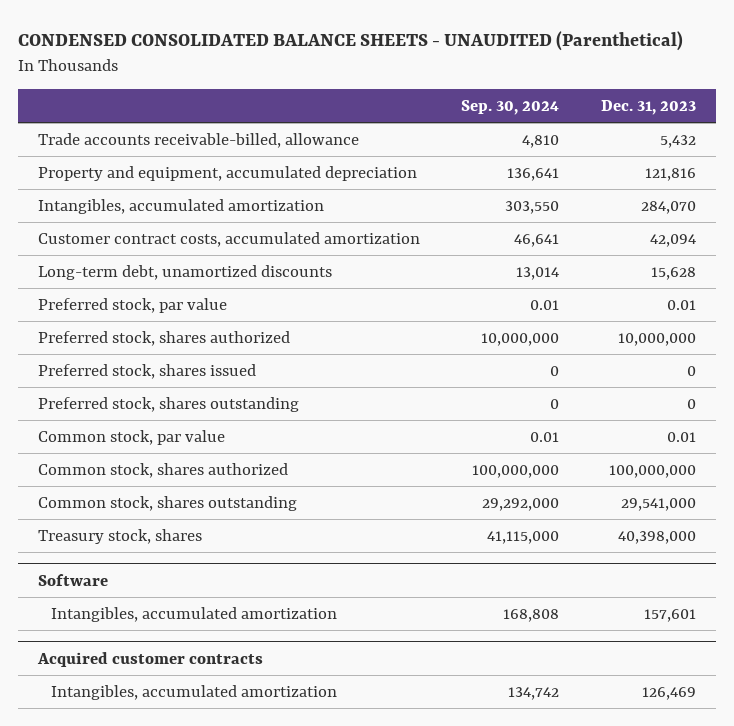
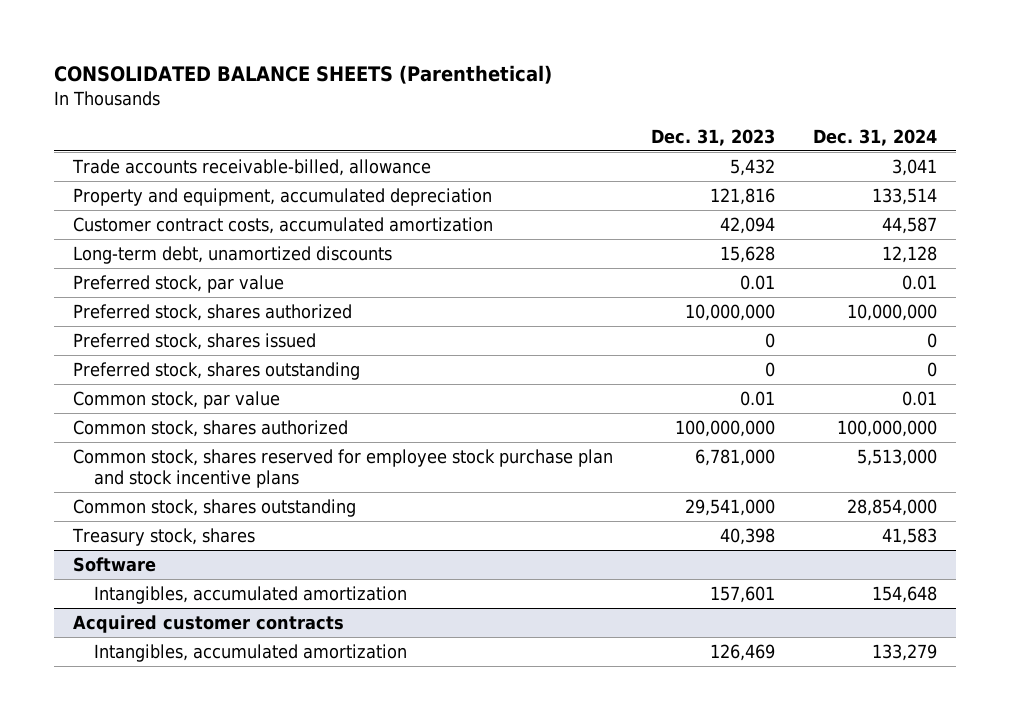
[17,31,683,52] CONDENSED CONSOLIDATED BALANCE SHEETS - UNAUDITED (Parenthetical) -> [53,64,552,84] CONSOLIDATED BALANCE SHEETS (Parenthetical)
[461,99,560,115] Sep. 30, 2024 -> none
none -> [813,128,938,146] Dec. 31, 2024
[38,198,325,214] Intangibles, accumulated amortization -> none
none -> [72,448,613,488] Common stock, shares reserved for employee stock purchase plan and stock incentive plans
[617,530,696,544] 40,398,000 -> [719,527,775,545] 40,398

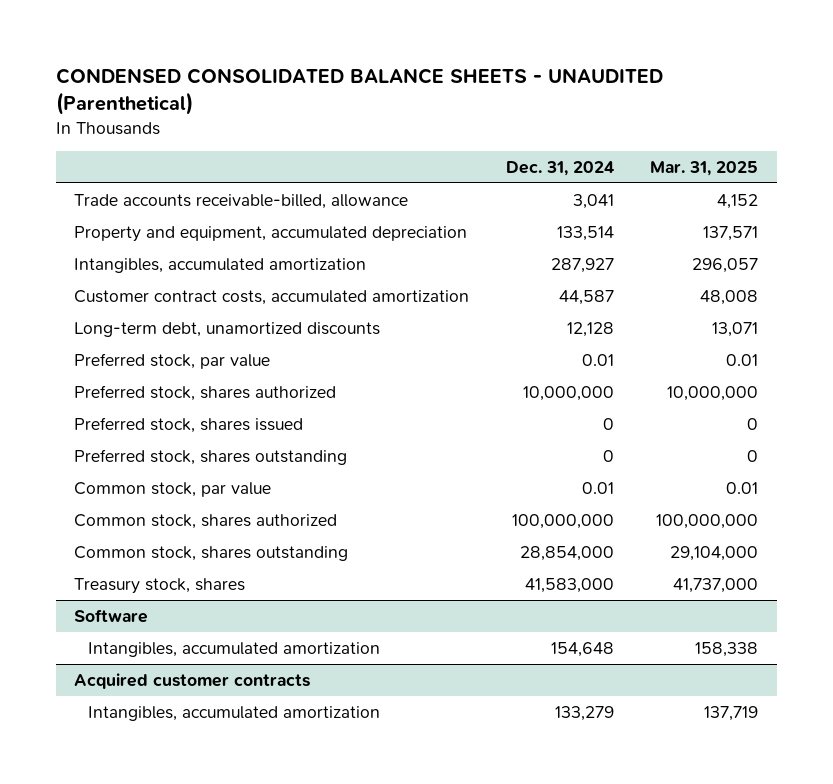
[53,64,552,84] CONSOLIDATED BALANCE SHEETS (Parenthetical) -> [55,67,663,116] CONDENSED CONSOLIDATED BALANCE SHEETS - UNAUDITED (Parenthetical)
[650,128,775,146] Dec. 31, 2023 -> none
none -> [650,160,759,176] Mar. 31, 2025
none -> [74,257,367,273] Intangibles, accumulated amortization
[72,448,613,488] Common stock, shares reserved for employee stock purchase plan and stock incentive plans -> none
[882,527,938,545] 41,583 -> [524,577,614,593] 41,583,000

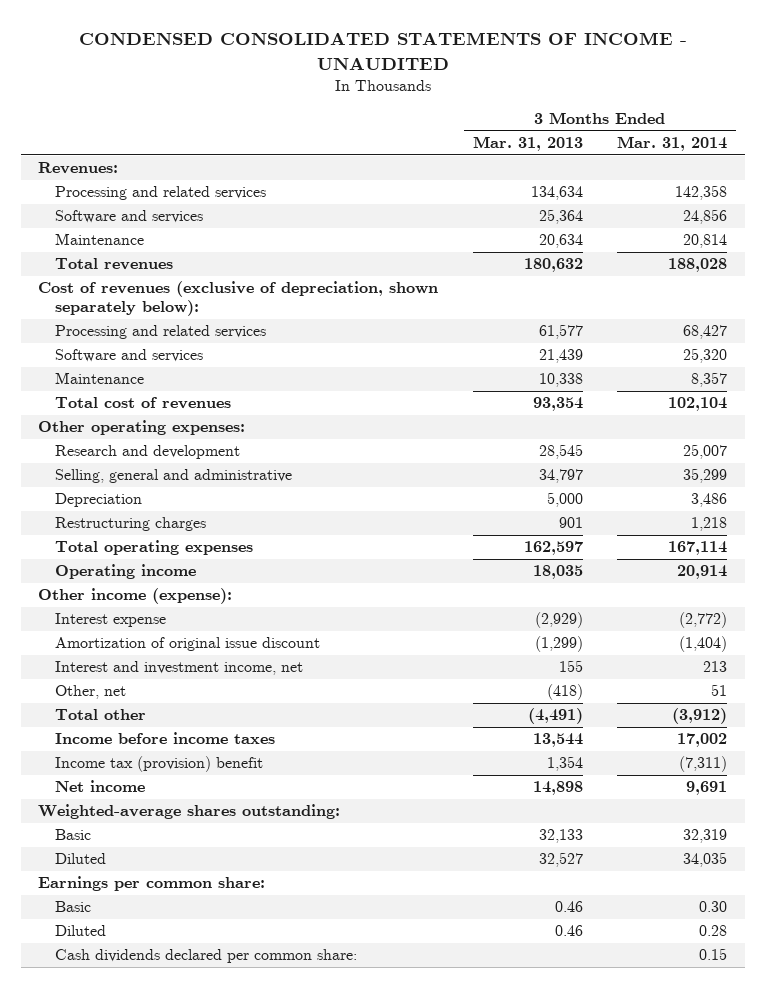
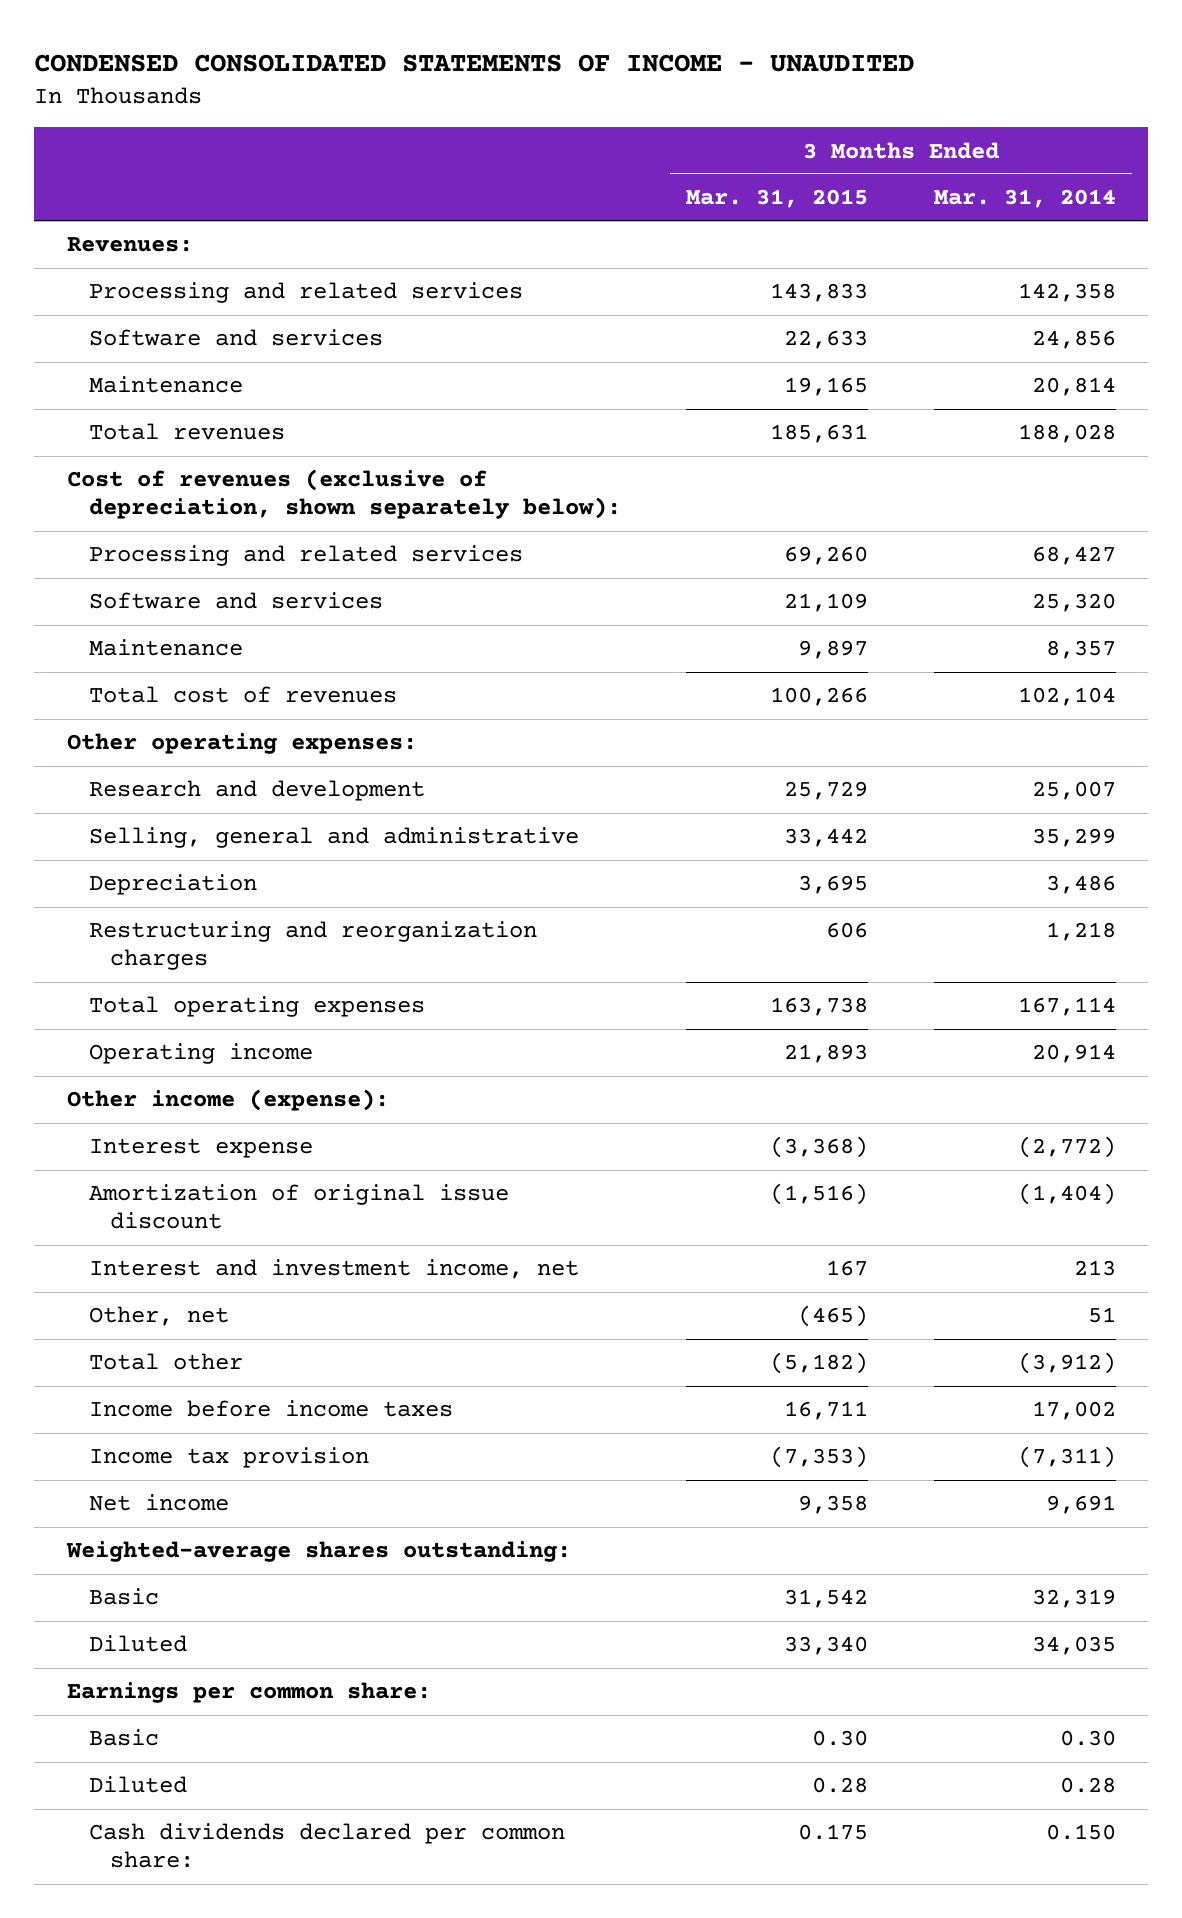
[472,136,583,152] Mar. 31, 2013 -> none
none -> [686,189,869,209] Mar. 31, 2015
[54,517,206,532] Restructuring charges -> [88,921,537,971] Restructuring and reorganization charges
[54,756,263,773] Income tax (provision) benefit -> [88,1447,369,1469] Income tax provision
[699,948,728,961] 0.15 -> [1045,1824,1116,1841] 0.150

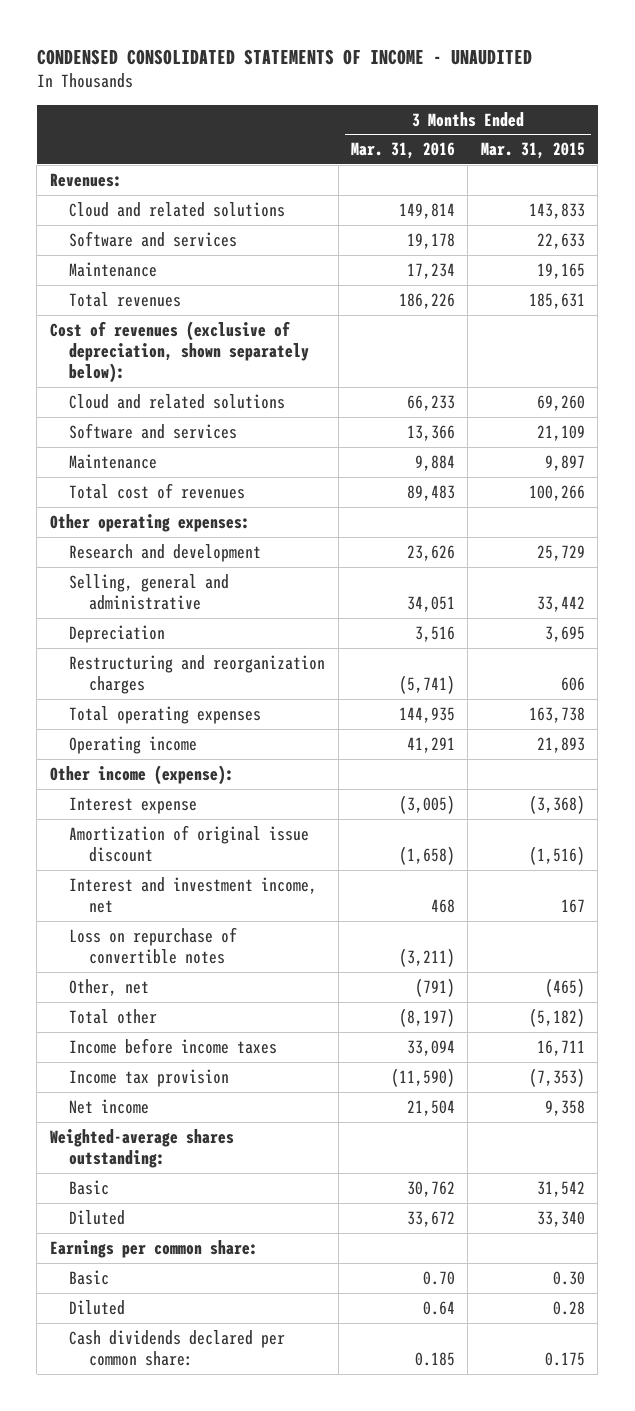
[933,189,1116,209] Mar. 31, 2014 -> none
none -> [351,142,456,160] Mar. 31, 2016
[88,282,523,304] Processing and related services -> [69,201,286,217] Cloud and related solutions
[88,545,523,567] Processing and related services -> [69,393,286,409] Cloud and related solutions
none -> [69,926,238,964] Loss on repurchase of convertible notes

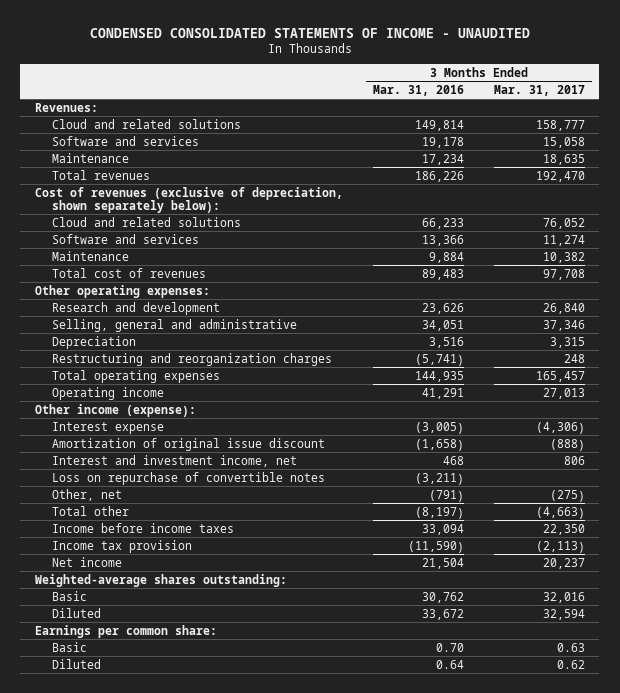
[480,142,585,160] Mar. 31, 2015 -> none
none -> [493,84,585,96] Mar. 31, 2017
[69,1329,286,1366] Cash dividends declared per common share: -> none

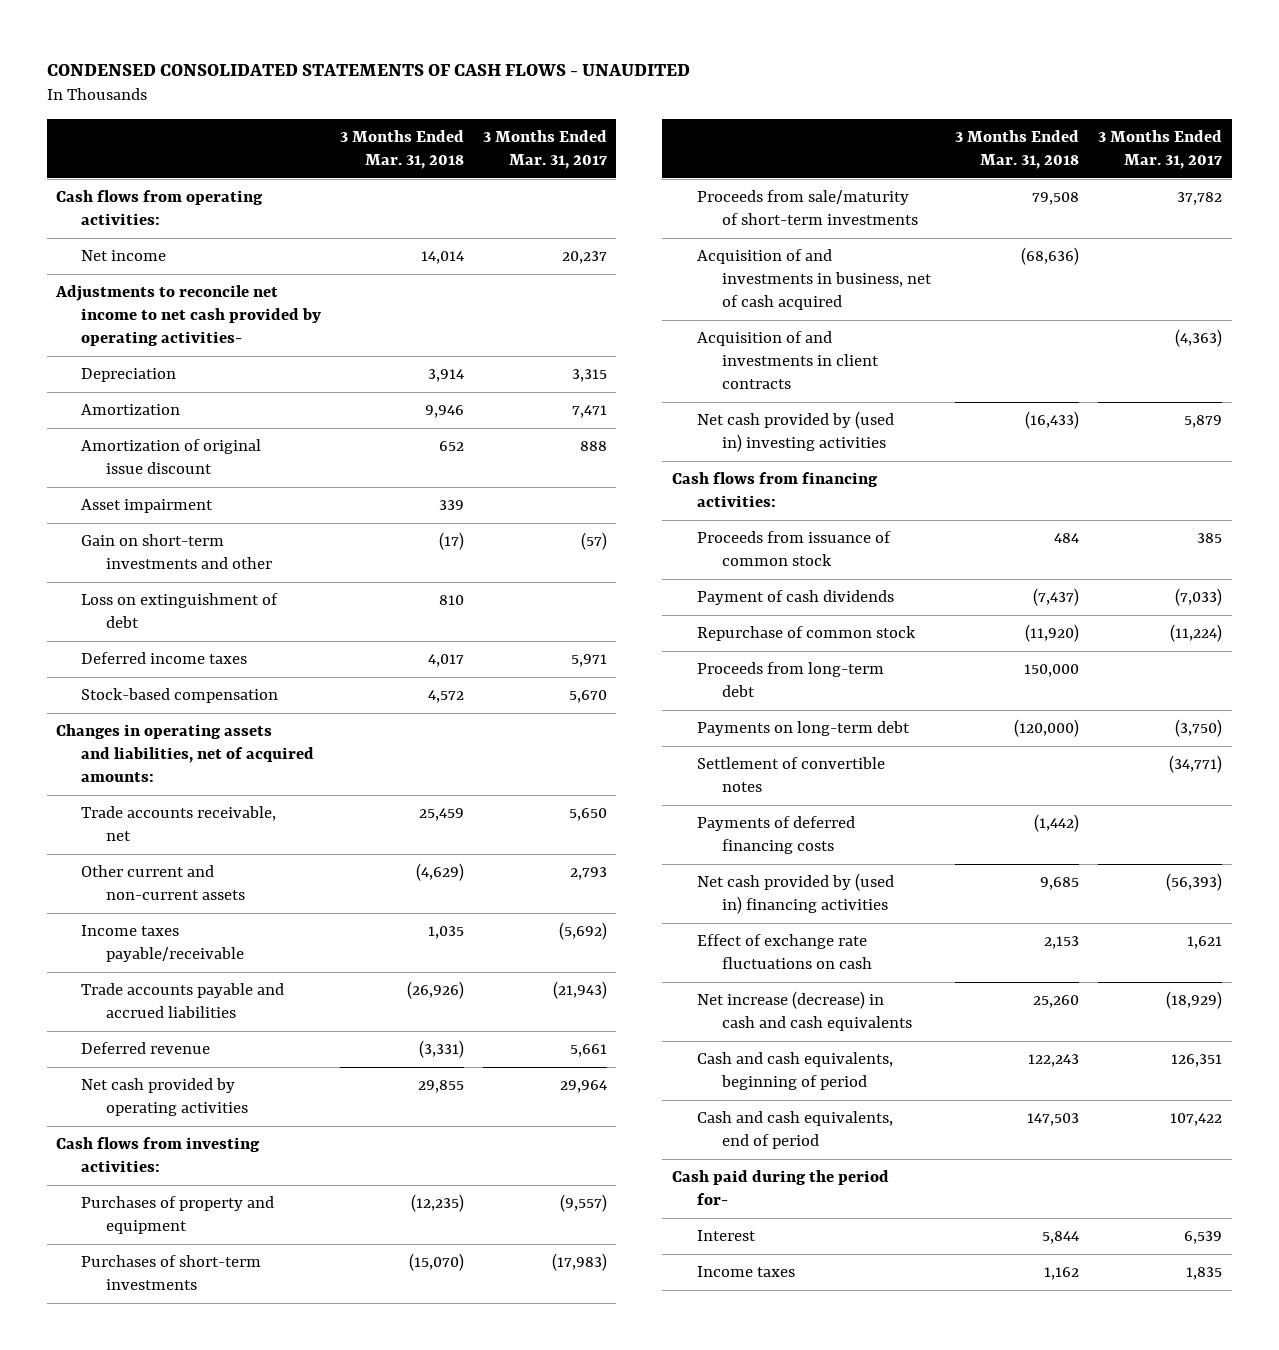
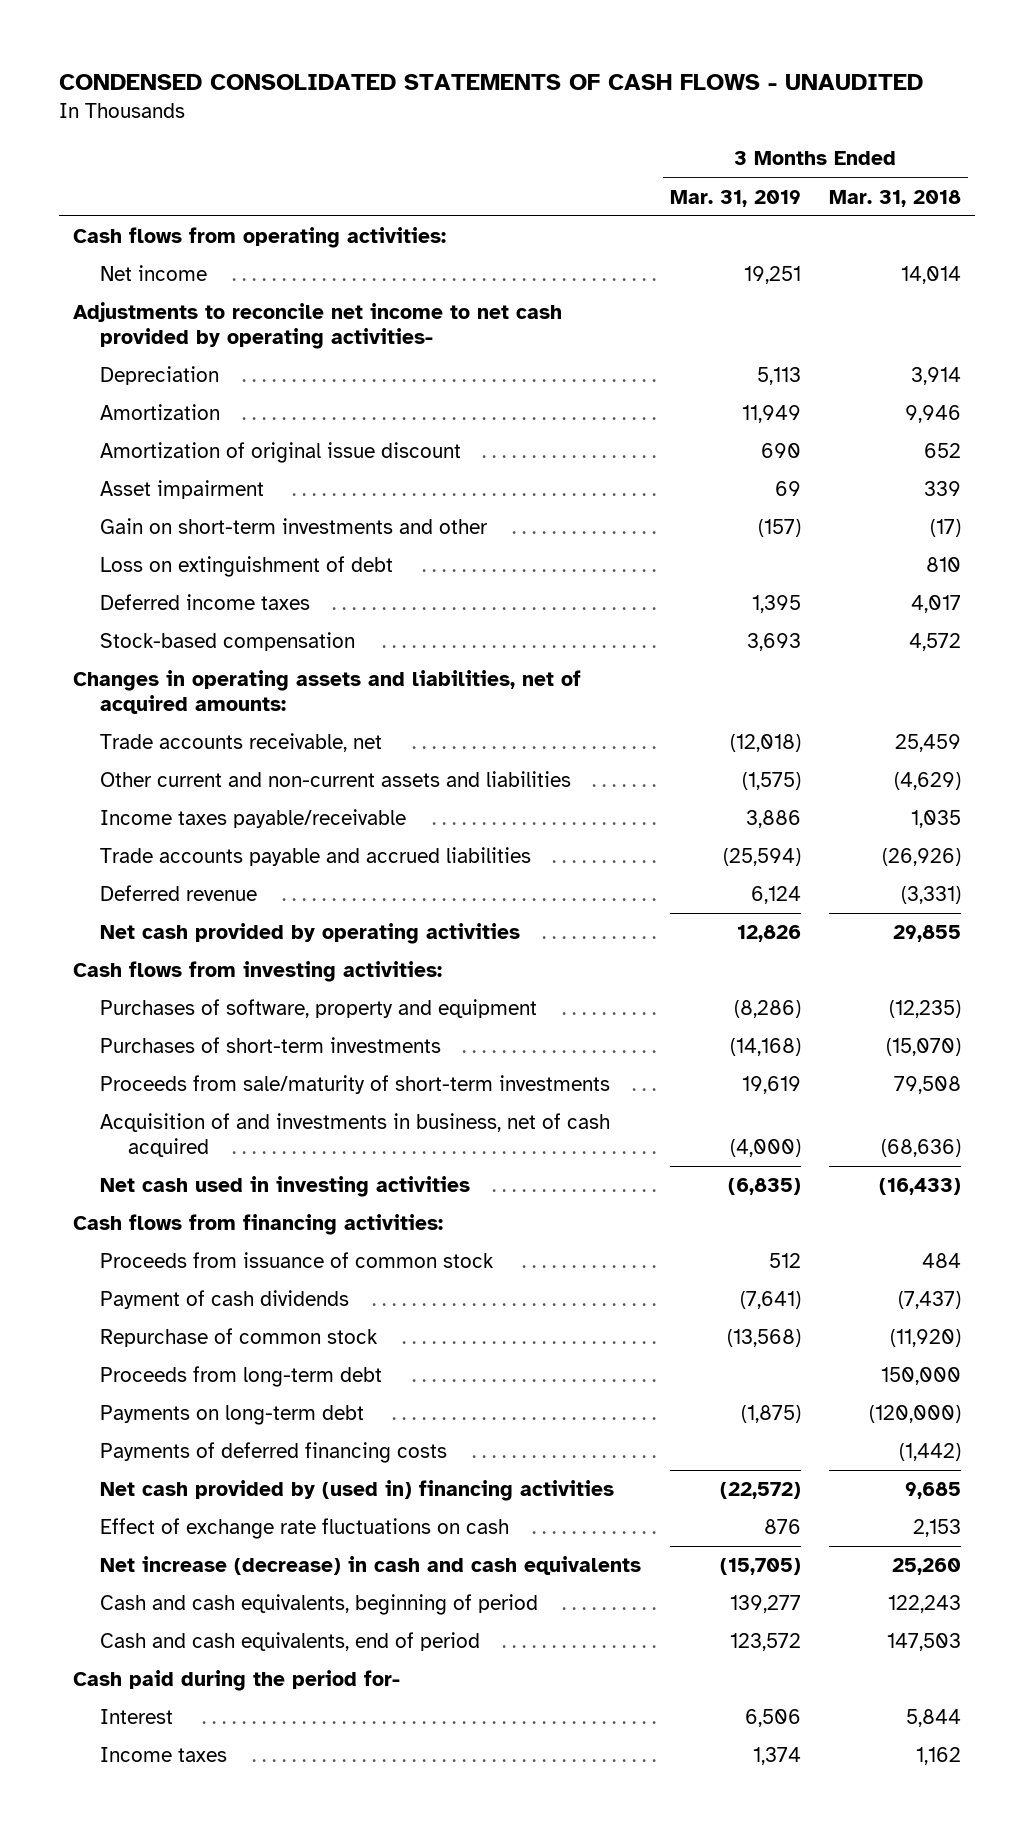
[482,130,607,169] 3 Months Ended Mar. 31, 2017 -> none
none -> [669,189,801,207] Mar. 31, 2019
[81,865,246,901] Other current and non-current assets -> [100,771,572,788] Other current and non-current assets and liabilities
[81,1196,275,1235] Purchases of property and equipment -> [100,999,538,1019] Purchases of software, property and equipment
[696,331,879,390] Acquisition of and investments in client contracts -> none
[696,411,894,453] Net cash provided by (used in) investing activities -> [100,1176,471,1198] Net cash used in investing activities
[696,757,885,793] Settlement of convertible notes -> none

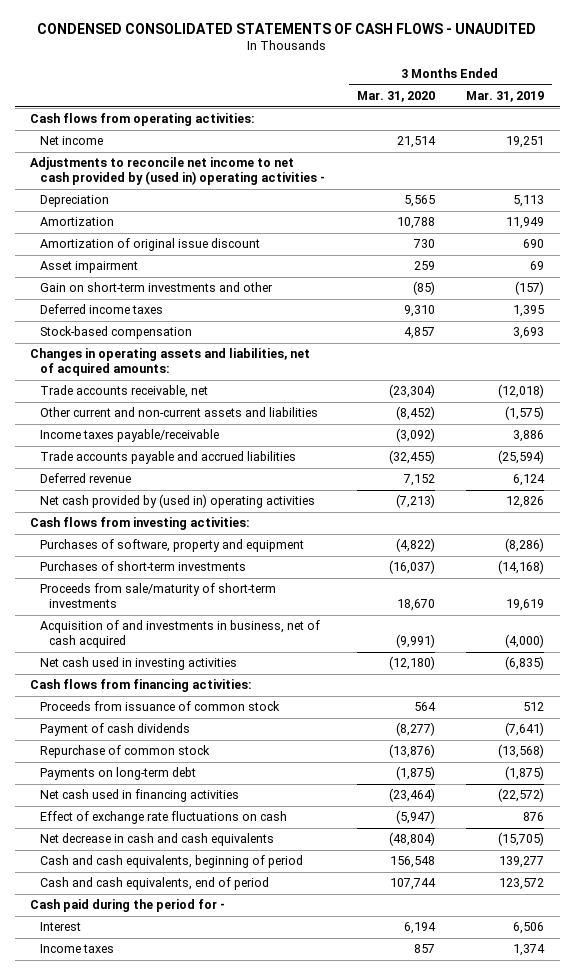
[829,189,962,207] Mar. 31, 2018 -> none
none -> [356,90,435,102] Mar. 31, 2020
[72,302,562,349] Adjustments to reconcile net income to net cash provided by operating activities- -> [30,157,325,186] Adjustments to reconcile net income to net cash provided by (used in) operating activities -
[100,556,394,578] Loss on extinguishment of debt -> none
[100,923,521,945] Net cash provided by operating activities -> [39,494,315,509] Net cash provided by (used in) operating activities
[100,1366,383,1388] Proceeds from long-term debt -> none
[100,1442,448,1464] Payments of deferred financing costs -> none
[100,1480,615,1502] Net cash provided by (used in) financing activities -> [39,789,239,803] Net cash used in financing activities
[100,1556,642,1576] Net increase (decrease) in cash and cash equivalents -> [39,833,274,847] Net decrease in cash and cash equivalents
[72,1670,400,1692] Cash paid during the period for- -> [30,899,226,913] Cash paid during the period for -

